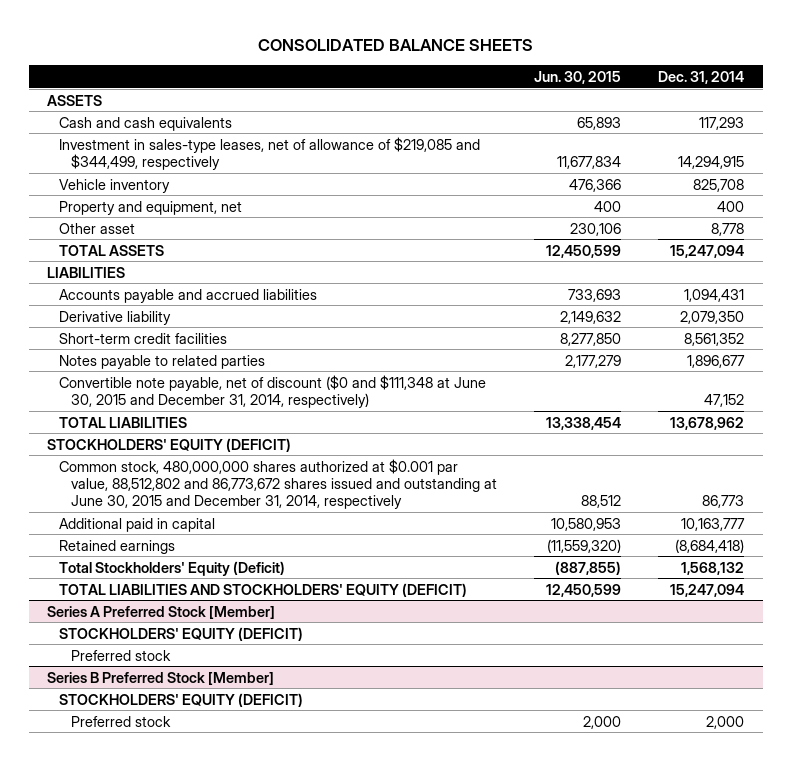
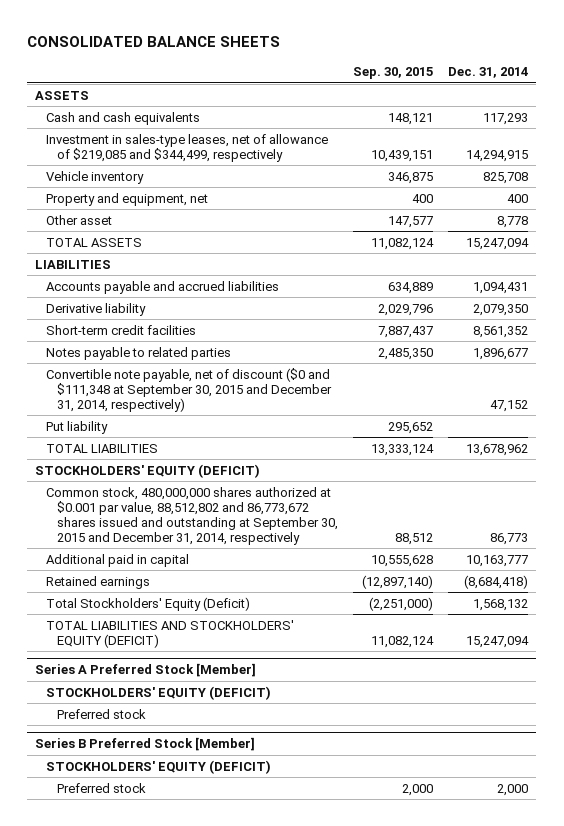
[534,70,622,84] Jun. 30, 2015 -> none
none -> [353,67,434,80] Sep. 30, 2015
[59,374,487,408] Convertible note payable, net of discount ($0 and $111,348 at June 30, 2015 and December 31, 2014, respectively) -> [45,367,332,412] Convertible note payable, net of discount ($0 and $111,348 at September 30, 2015 and December 31, 2014, respectively)
none -> [45,420,108,434] Put liability
[59,458,498,510] Common stock, 480,000,000 shares authorized at $0.001 par value, 88,512,802 and 86,773,672 shares issued and outstanding at June 30, 2015 and December 31, 2014, respectively -> [45,486,338,545] Common stock, 480,000,000 shares authorized at $0.001 par value, 88,512,802 and 86,773,672 shares issued and outstanding at September 30, 2015 and December 31, 2014, respectively

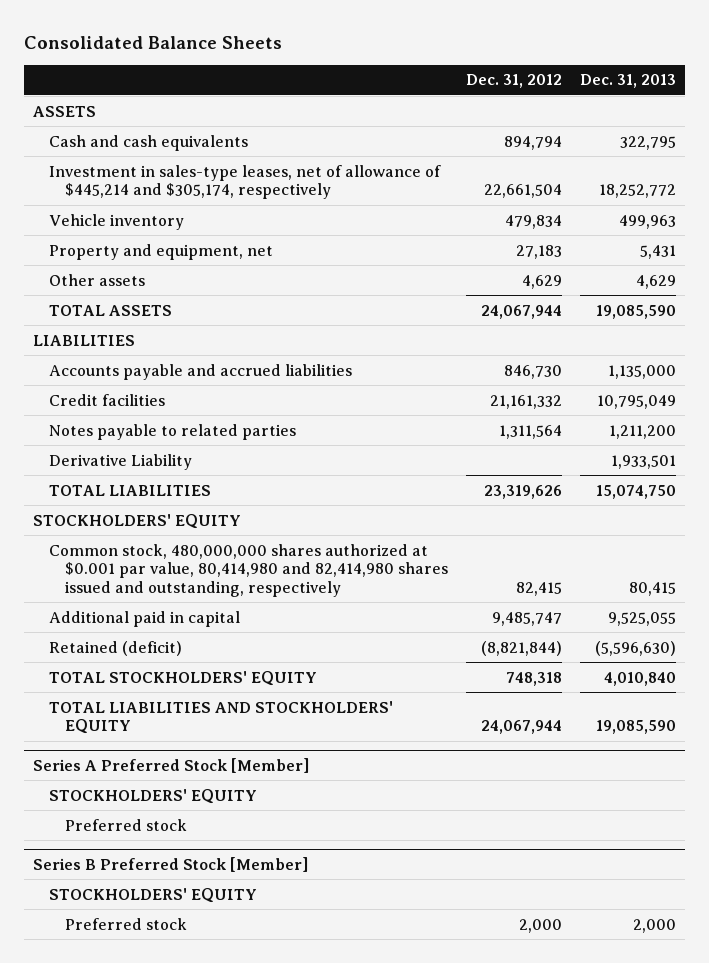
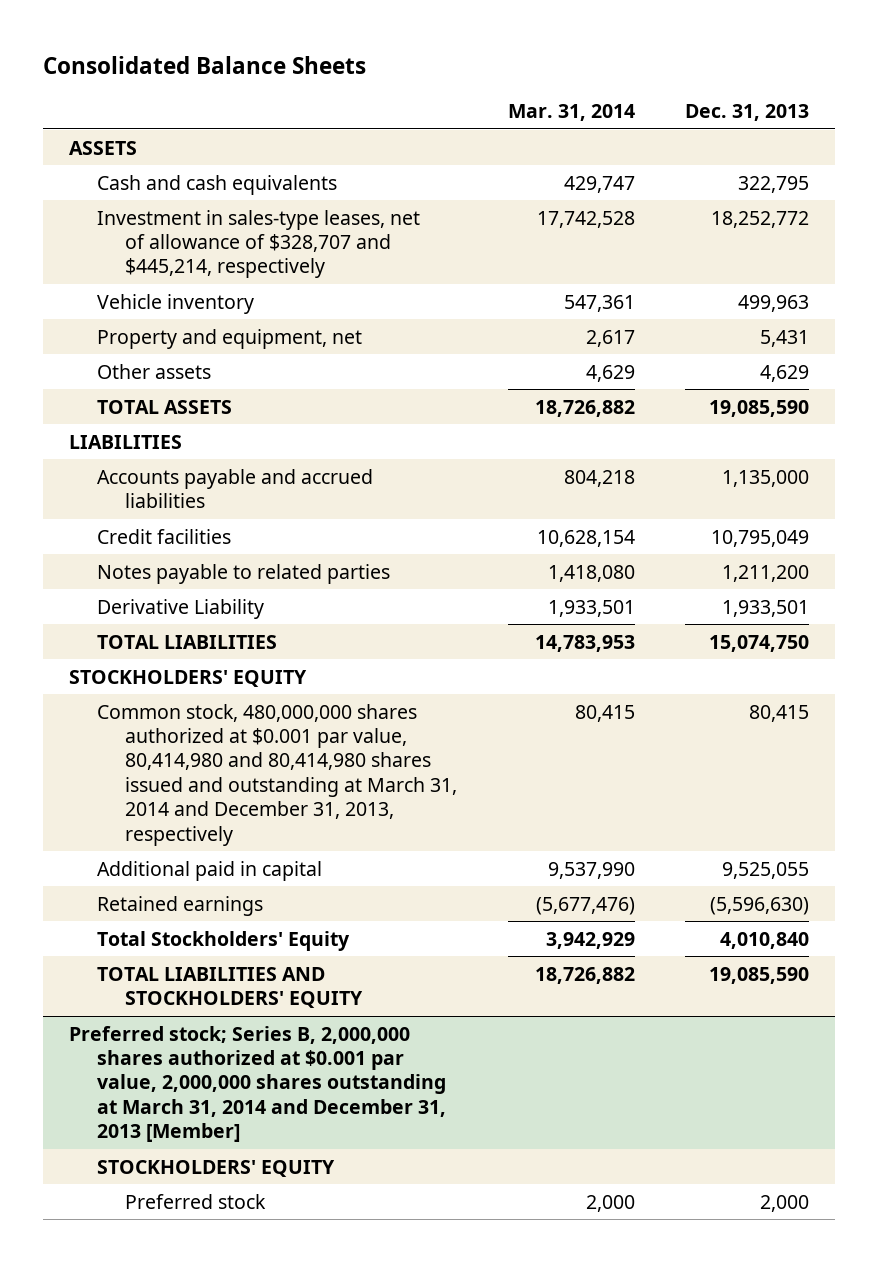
[465,74,562,89] Dec. 31, 2012 -> none
none -> [507,104,635,122] Mar. 31, 2014
[48,164,441,200] Investment in sales-type leases, net of allowance of $445,214 and $305,174, respectively -> [96,209,420,279] Investment in sales-type leases, net of allowance of $328,707 and $445,214, respectively
[48,543,448,597] Common stock, 480,000,000 shares authorized at $0.001 par value, 80,414,980 and 82,414,980 shares issued and outstanding, respectively -> [96,703,458,846] Common stock, 480,000,000 shares authorized at $0.001 par value, 80,414,980 and 80,414,980 shares issued and outstanding at March 31, 2014 and December 31, 2013, respectively
[48,640,182,656] Retained (deficit) -> [96,895,263,916] Retained earnings
[48,670,317,686] TOTAL STOCKHOLDERS' EQUITY -> [96,930,350,951] Total Stockholders' Equity
[33,757,310,773] Series A Preferred Stock [Member] -> none
[48,788,257,804] STOCKHOLDERS' EQUITY -> none
[64,818,187,831] Preferred stock -> none
[33,856,309,872] Series B Preferred Stock [Member] -> none
none -> [68,1025,446,1143] Preferred stock; Series B, 2,000,000 shares authorized at $0.001 par value, 2,000,000 shares outstanding at March 31, 2014 and December 31, 2013 [Member]

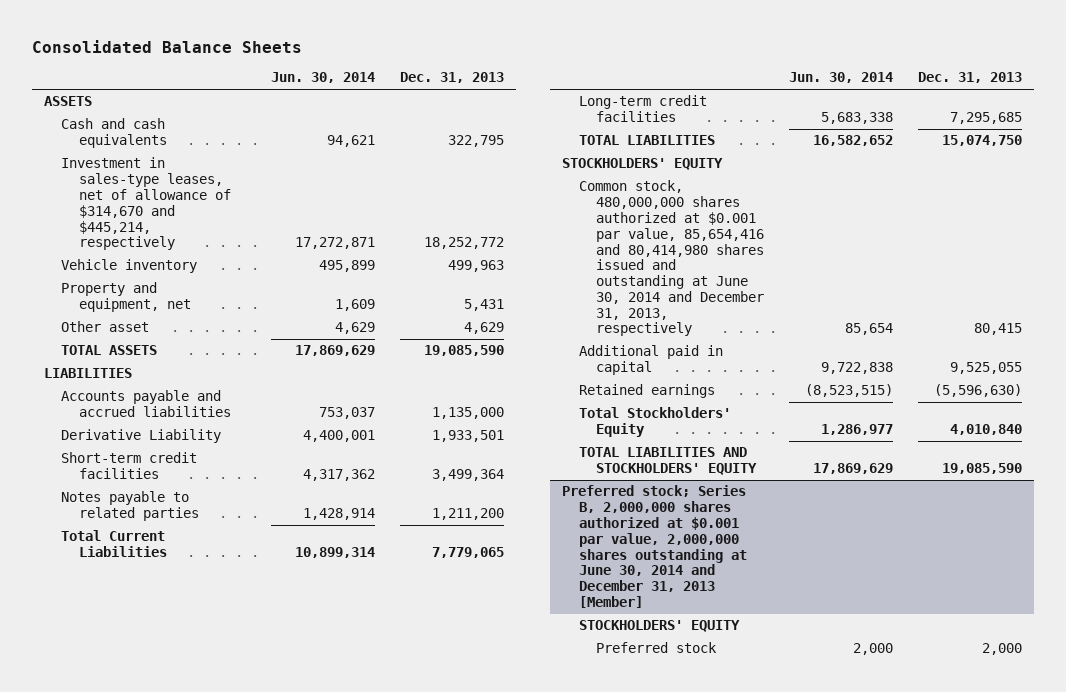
[507,104,635,122] Mar. 31, 2014 -> none
none -> [271,72,376,84] Jun. 30, 2014
[96,209,420,279] Investment in sales-type leases, net of allowance of $328,707 and $445,214, respectively -> [61,157,231,251] Investment in sales-type leases, net of allowance of $314,670 and $445,214, respectively
[96,363,211,379] Other assets -> [61,321,150,333] Other asset
[96,528,231,544] Credit facilities -> none
none -> [61,452,198,480] Short-term credit facilities
[96,563,390,584] Notes payable to related parties -> [61,491,199,522] Notes payable to related parties
none -> [61,530,167,558] Total Current Liabilities
none -> [579,95,708,123] Long-term credit facilities
[96,703,458,846] Common stock, 480,000,000 shares authorized at $0.001 par value, 80,414,980 and 80,414,980 shares issued and outstanding at March 31, 2014 and December 31, 2013, respectively -> [579,180,765,337] Common stock, 480,000,000 shares authorized at $0.001 par value, 85,654,416 and 80,414,980 shares issued and outstanding at June 30, 2014 and December 31, 2013, respectively
[68,1025,446,1143] Preferred stock; Series B, 2,000,000 shares authorized at $0.001 par value, 2,000,000 shares outstanding at March 31, 2014 and December 31, 2013 [Member] -> [561,485,748,608] Preferred stock; Series B, 2,000,000 shares authorized at $0.001 par value, 2,000,000 shares outstanding at June 30, 2014 and December 31, 2013 [Member]

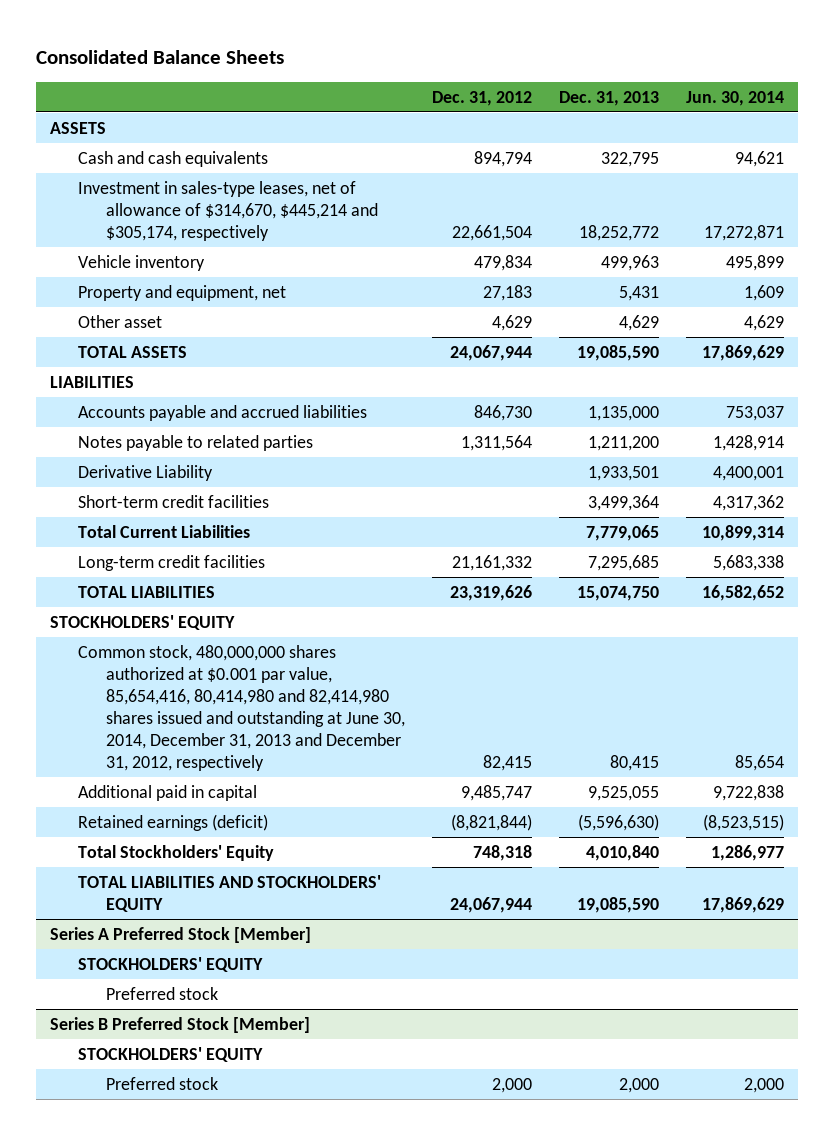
none -> [432,90,533,106] Dec. 31, 2012
[61,157,231,251] Investment in sales-type leases, net of allowance of $314,670 and $445,214, respectively -> [77,180,379,241] Investment in sales-type leases, net of allowance of $314,670, $445,214 and $305,174, respectively
[61,491,199,522] Notes payable to related parties -> [77,434,313,451] Notes payable to related parties
[579,180,765,337] Common stock, 480,000,000 shares authorized at $0.001 par value, 85,654,416 and 80,414,980 shares issued and outstanding at June 30, 2014 and December 31, 2013, respectively -> [77,644,406,771] Common stock, 480,000,000 shares authorized at $0.001 par value, 85,654,416, 80,414,980 and 82,414,980 shares issued and outstanding at June 30, 2014, December 31, 2013 and December 31, 2012, respectively
[579,384,716,399] Retained earnings -> [77,813,268,831] Retained earnings (deficit)
[561,485,748,608] Preferred stock; Series B, 2,000,000 shares authorized at $0.001 par value, 2,000,000 shares outstanding at June 30, 2014 and December 31, 2013 [Member] -> none
none -> [49,926,311,943] Series A Preferred Stock [Member]
none -> [106,986,219,1000] Preferred stock
none -> [49,1016,310,1033] Series B Preferred Stock [Member]
none -> [77,1046,263,1062] STOCKHOLDERS' EQUITY

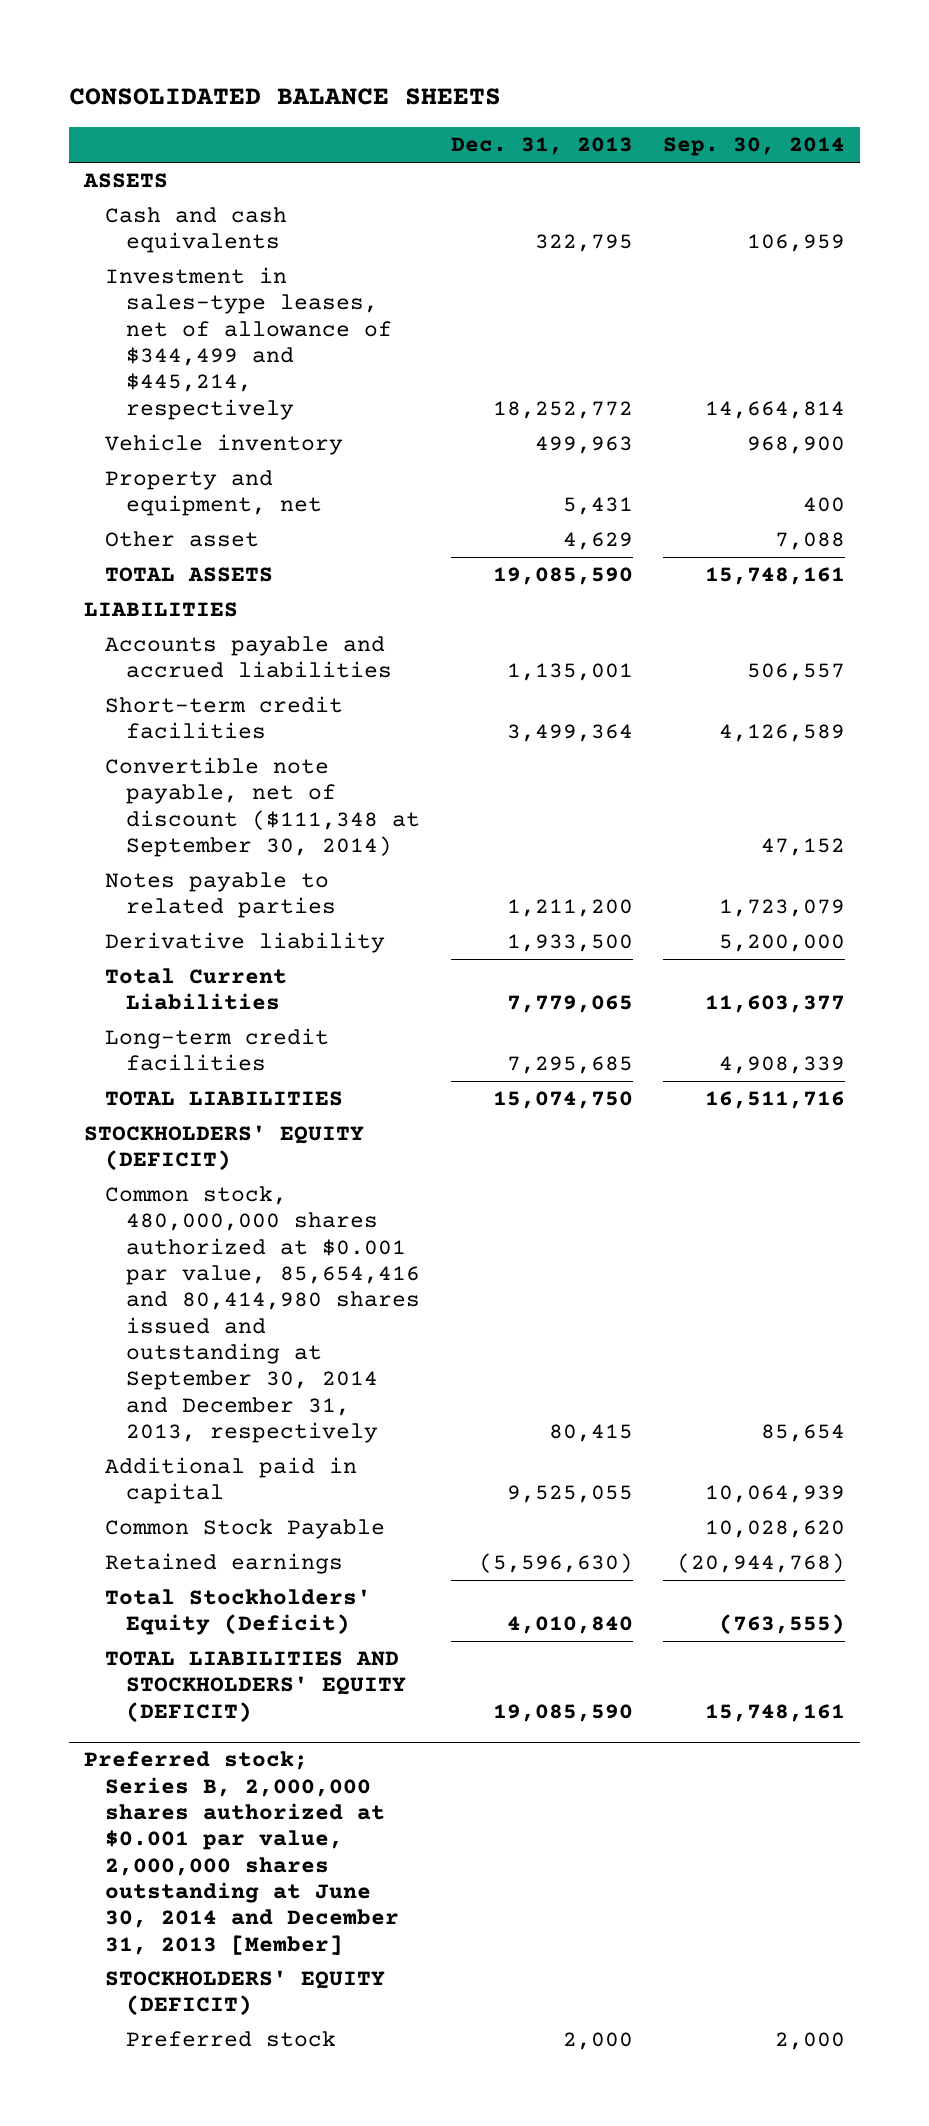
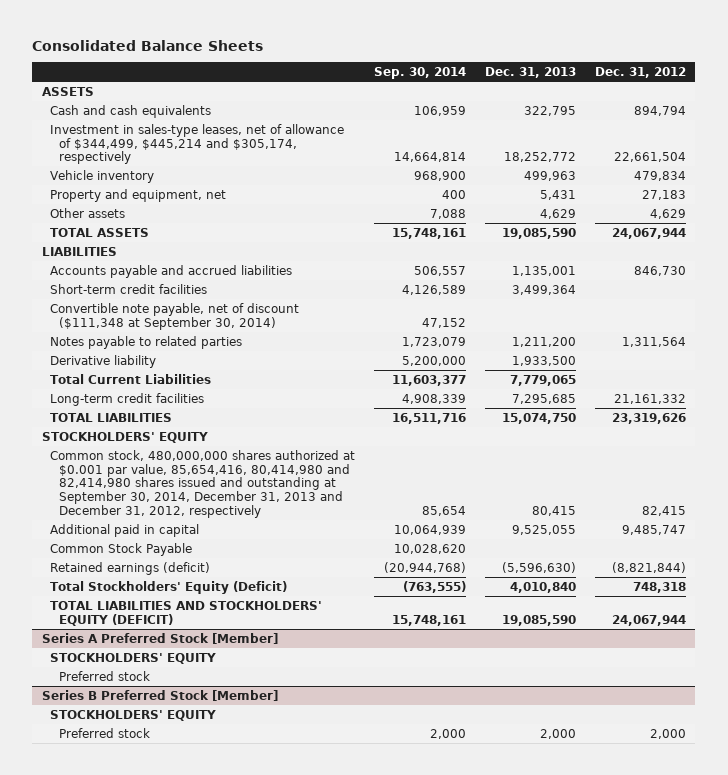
[68,88,501,106] CONSOLIDATED BALANCE SHEETS -> [32,39,264,51] Consolidated Balance Sheets
none -> [594,66,686,78] Dec. 31, 2012
[105,267,393,420] Investment in sales-type leases, net of allowance of $344,499 and $445,214, respectively -> [50,123,345,165] Investment in sales-type leases, net of allowance of $344,499, $445,214 and $305,174, respectively
[105,531,260,548] Other asset -> [50,207,126,218] Other assets
[84,1125,365,1172] STOCKHOLDERS' EQUITY (DEFICIT) -> [41,431,208,443] STOCKHOLDERS' EQUITY
[105,1186,421,1444] Common stock, 480,000,000 shares authorized at $0.001 par value, 85,654,416 and 80,414,980 shares issued and outstanding at September 30, 2014 and December 31, 2013, respectively -> [50,449,356,518] Common stock, 480,000,000 shares authorized at $0.001 par value, 85,654,416, 80,414,980 and 82,414,980 shares issued and outstanding at September 30, 2014, December 31, 2013 and December 31, 2012, respectively
[105,1553,344,1575] Retained earnings -> [50,561,211,575] Retained earnings (deficit)
[84,1751,400,1955] Preferred stock; Series B, 2,000,000 shares authorized at $0.001 par value, 2,000,000 shares outstanding at June 30, 2014 and December 31, 2013 [Member] -> none
none -> [41,632,278,644] Series A Preferred Stock [Member]
[105,1970,386,2017] STOCKHOLDERS' EQUITY (DEFICIT) -> [50,652,217,664] STOCKHOLDERS' EQUITY
none -> [59,670,151,681] Preferred stock
none -> [41,689,278,701] Series B Preferred Stock [Member]
none -> [50,709,217,721] STOCKHOLDERS' EQUITY

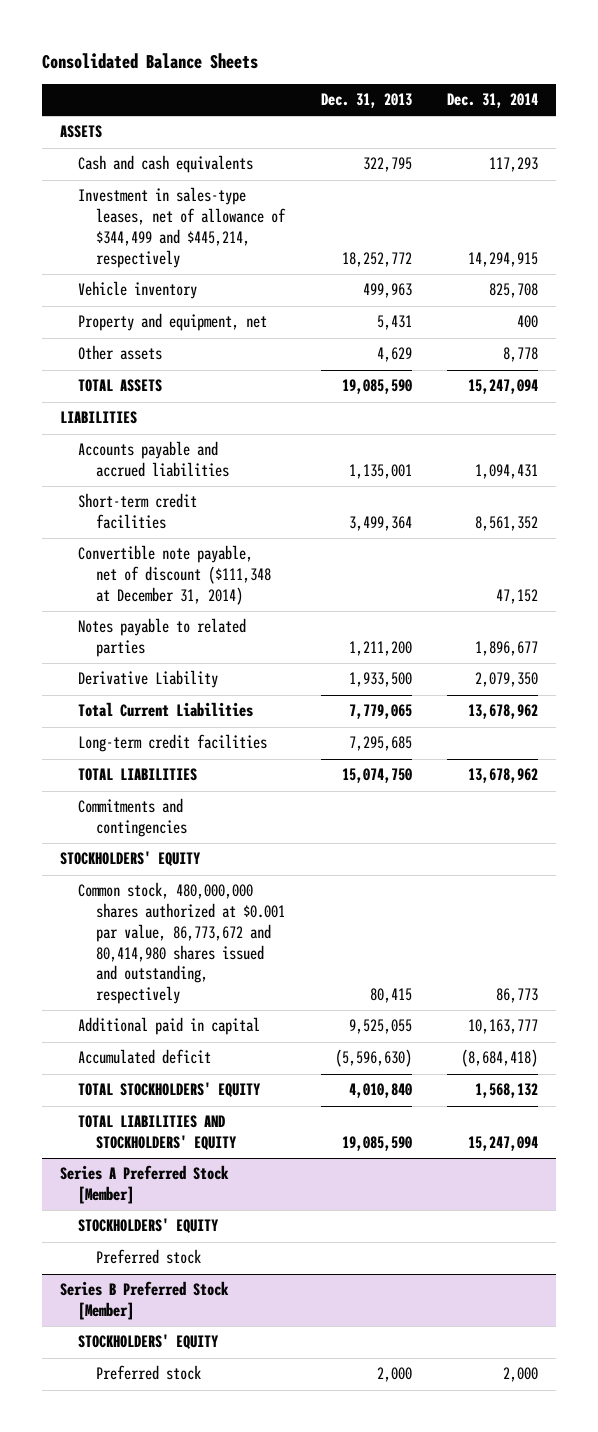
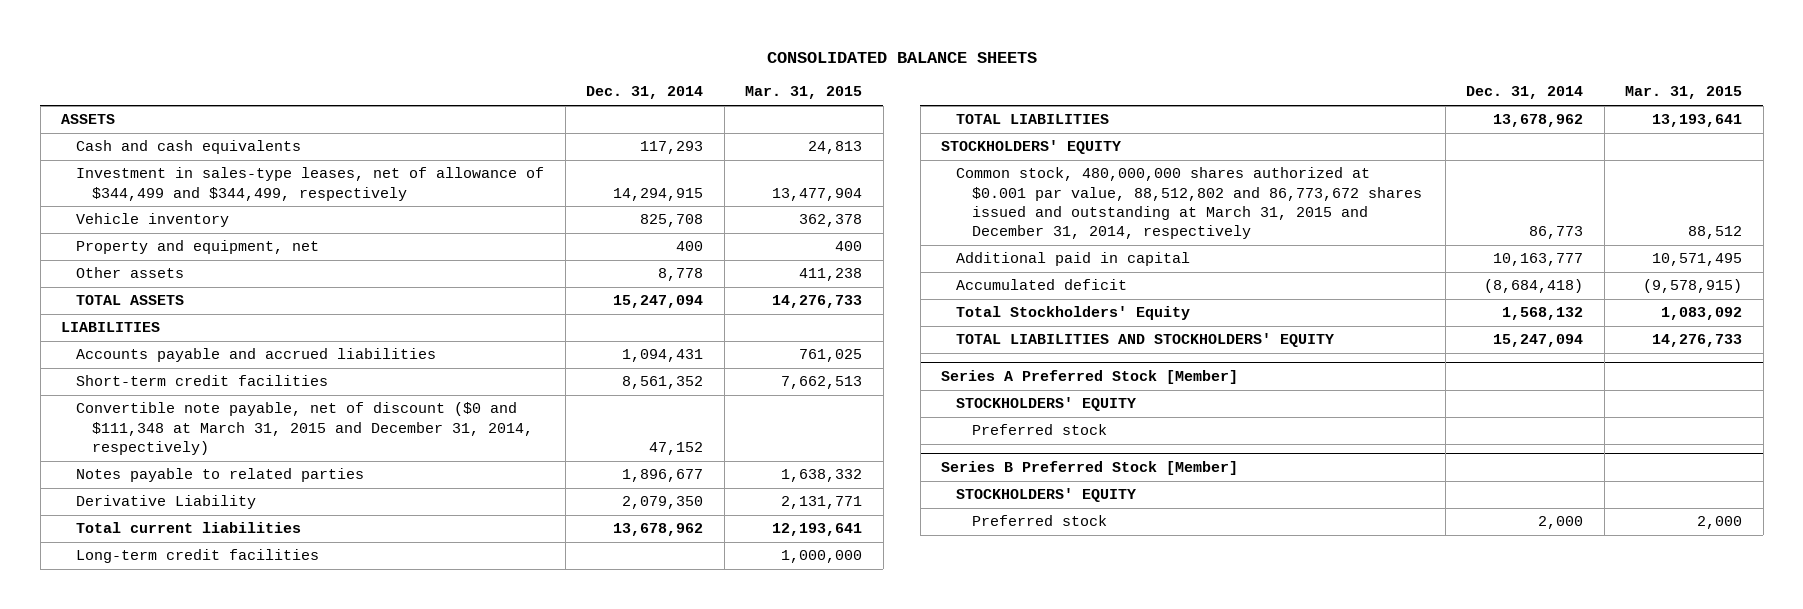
[42,52,259,69] Consolidated Balance Sheets -> [766,52,1037,64] CONSOLIDATED BALANCE SHEETS
[320,93,412,109] Dec. 31, 2013 -> none
none -> [745,86,863,100] Mar. 31, 2015
[78,187,287,268] Investment in sales-type leases, net of allowance of $344,499 and $445,214, respectively -> [76,167,545,201] Investment in sales-type leases, net of allowance of $344,499 and $344,499, respectively
[78,545,272,605] Convertible note payable, net of discount ($111,348 at December 31, 2014) -> [76,402,533,455] Convertible note payable, net of discount ($0 and $111,348 at March 31, 2015 and December 31, 2014, respectively)
[78,702,254,718] Total Current Liabilities -> [76,522,302,534] Total current liabilities
[78,798,188,838] Commitments and contingencies -> none
[78,882,286,1005] Common stock, 480,000,000 shares authorized at $0.001 par value, 86,773,672 and 80,414,980 shares issued and outstanding, respectively -> [956,167,1422,240] Common stock, 480,000,000 shares authorized at $0.001 par value, 88,512,802 and 86,773,672 shares issued and outstanding at March 31, 2015 and December 31, 2014, respectively
[78,1082,262,1098] TOTAL STOCKHOLDERS' EQUITY -> [956,306,1191,321] Total Stockholders' Equity

